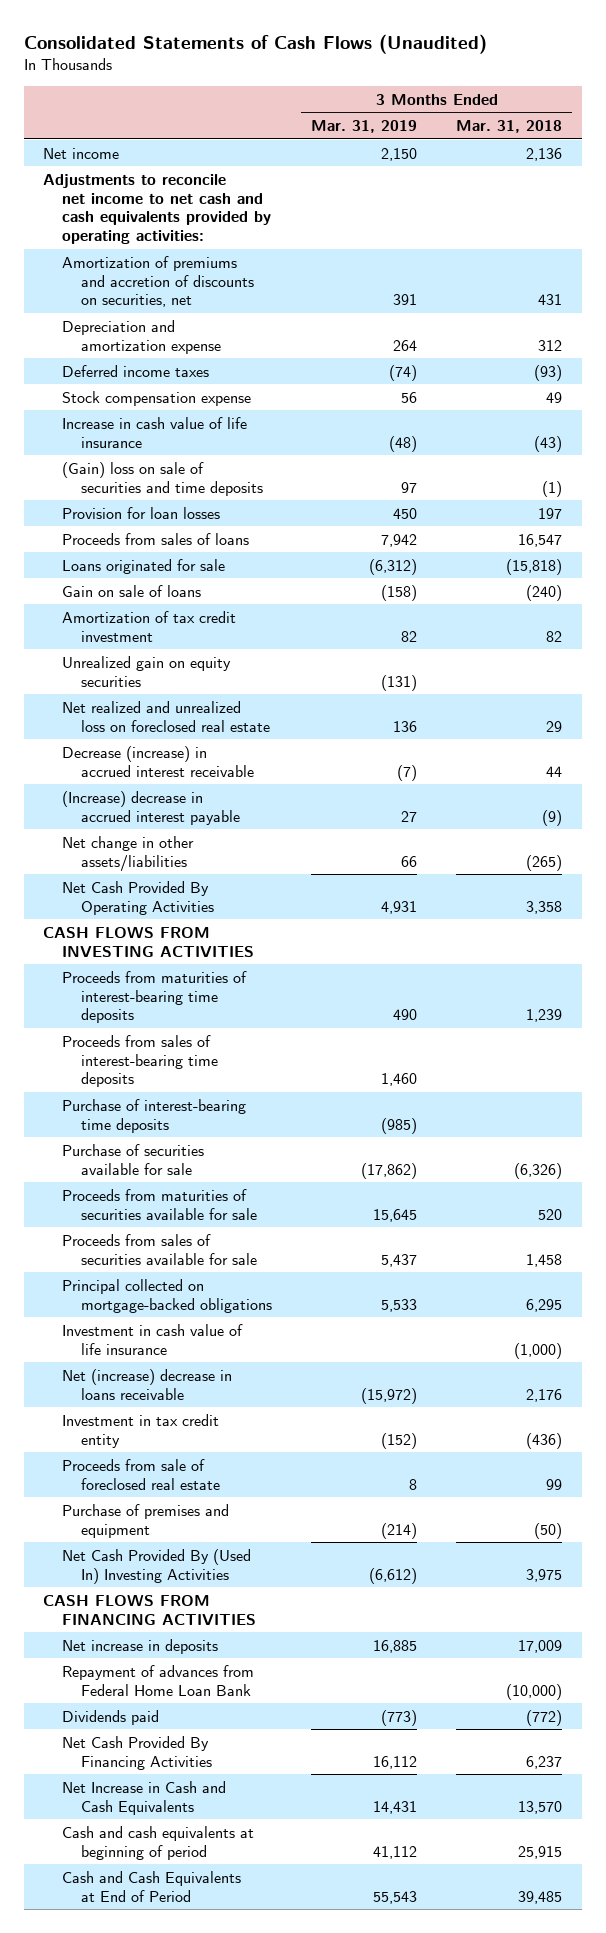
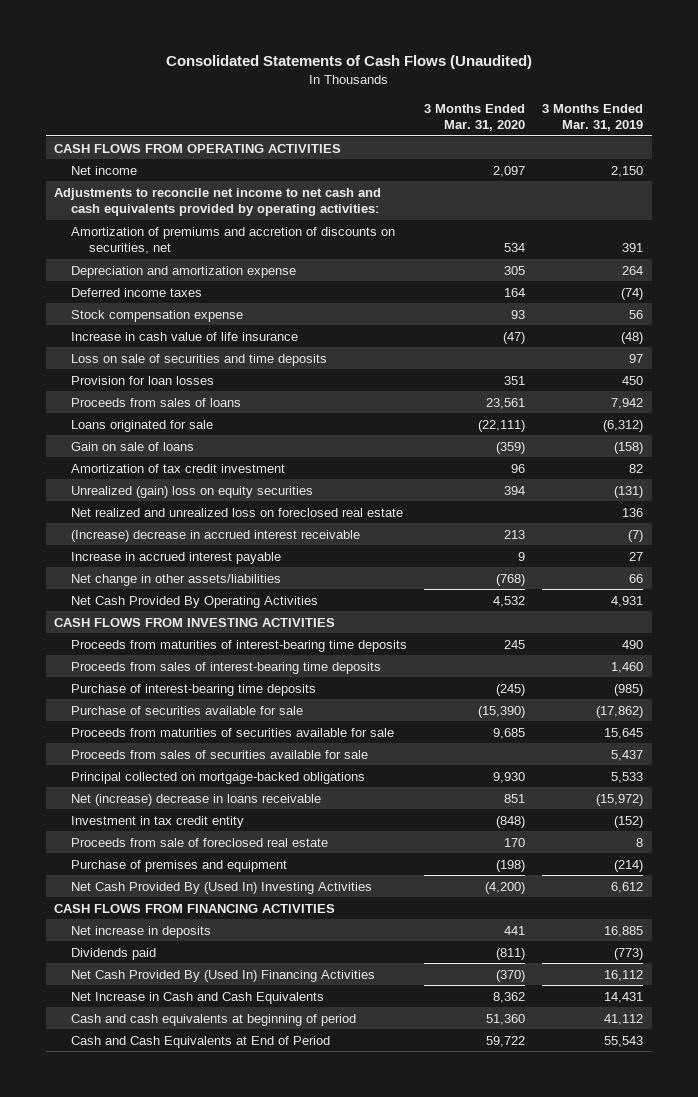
[456,120,563,134] Mar. 31, 2018 -> none
none -> [424,103,526,132] 3 Months Ended Mar. 31, 2020
none -> [54,143,342,153] CASH FLOWS FROM OPERATING ACTIVITIES
[61,461,263,496] (Gain) loss on sale of securities and time deposits -> [71,353,328,366] Loss on sale of securities and time deposits
[61,655,231,687] Unrealized gain on equity securities -> [71,485,314,498] Unrealized (gain) loss on equity securities
[61,745,254,777] Decrease (increase) in accrued interest receivable -> [71,529,361,542] (Increase) decrease in accrued interest receivable
[61,790,240,825] (Increase) decrease in accrued interest payable -> [71,551,282,564] Increase in accrued interest payable
[61,1323,243,1355] Investment in cash value of life insurance -> none
[368,1567,417,1584] (6,612) -> [611,881,644,893] 6,612
[61,1664,254,1696] Repayment of advances from Federal Home Loan Bank -> none
[61,1735,212,1770] Net Cash Provided By Financing Activities -> [71,969,376,982] Net Cash Provided By (Used In) Financing Activities

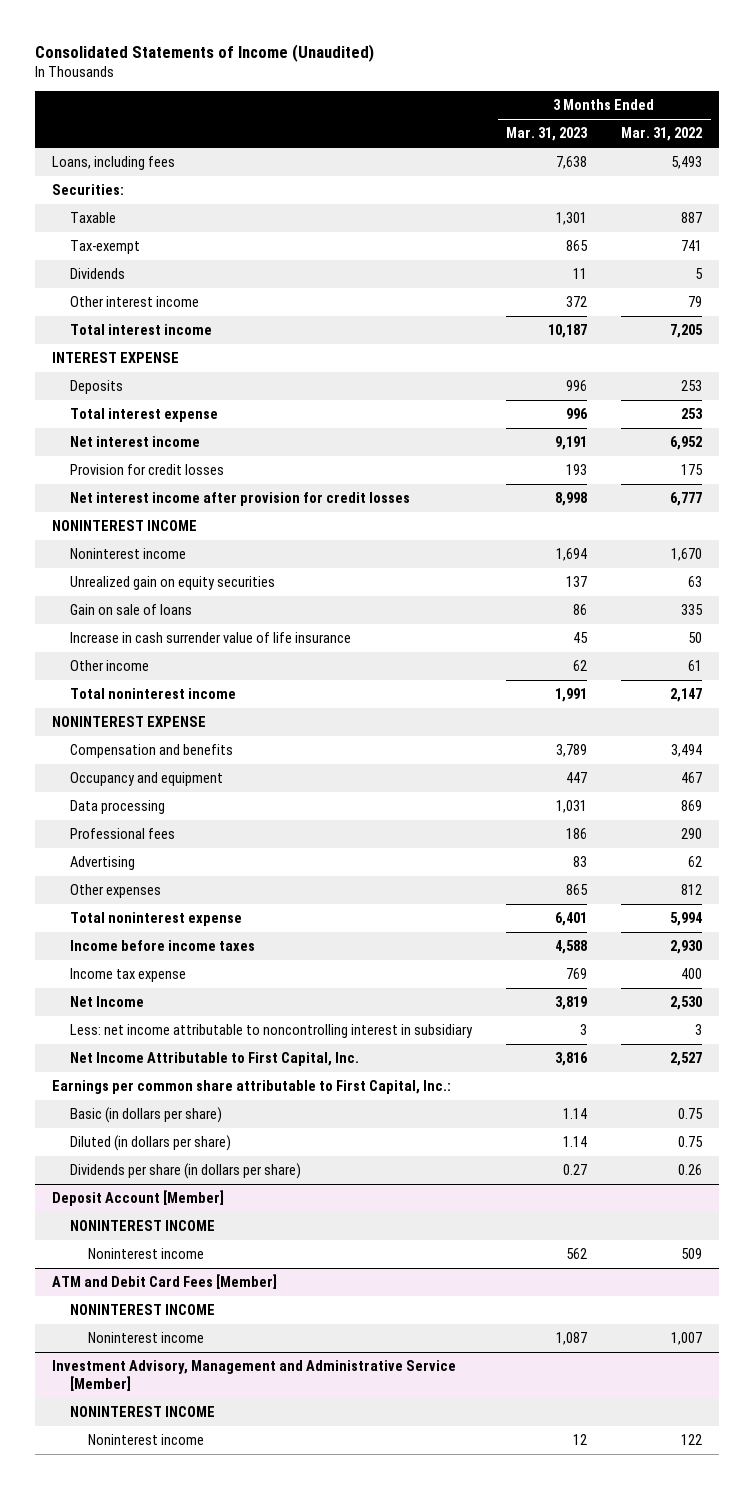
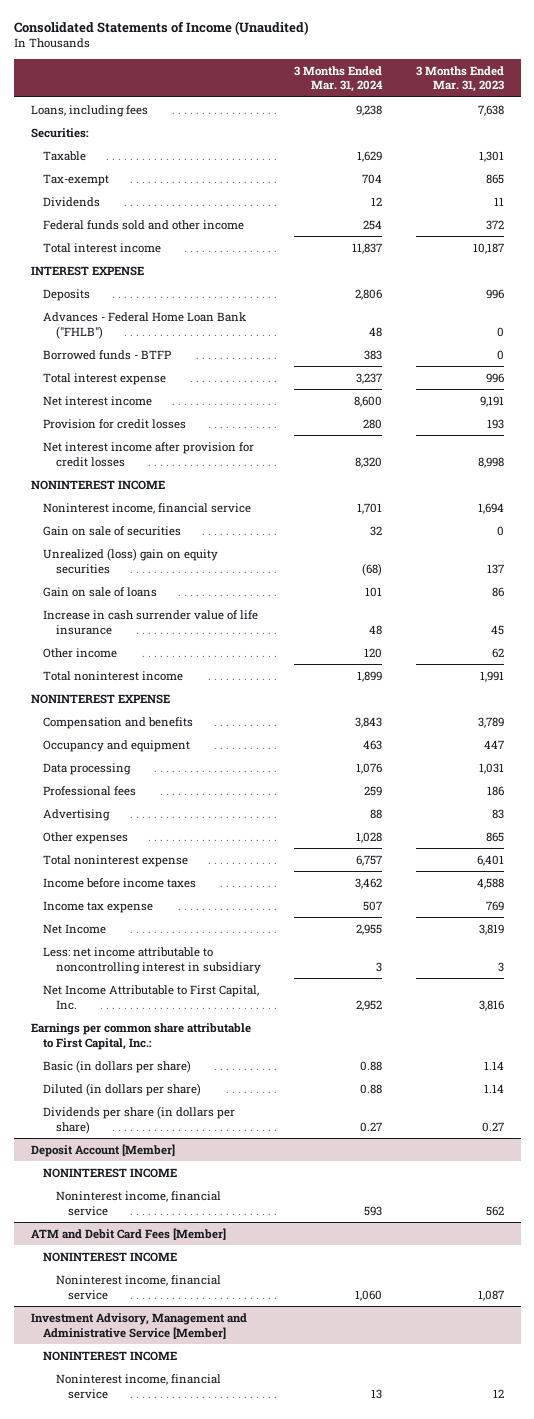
[621,127,703,142] Mar. 31, 2022 -> none
none -> [294,65,384,93] 3 Months Ended Mar. 31, 2024
[70,296,200,308] Other interest income -> [43,219,245,230] Federal funds sold and other income
none -> [43,311,247,339] Advances - Federal Home Loan Bank ("FHLB")
none -> [43,349,172,360] Borrowed funds - BTFP
[70,548,187,560] Noninterest income -> [43,502,252,514] Noninterest income, financial service
none -> [43,525,182,536] Gain on sale of securities
[70,576,276,591] Unrealized gain on equity securities -> [43,547,219,574] Unrealized (loss) gain on equity securities
[88,1248,205,1260] Noninterest income -> [55,1190,221,1216] Noninterest income, financial service
[88,1332,205,1344] Noninterest income -> [55,1274,221,1300] Noninterest income, financial service
[88,1434,205,1446] Noninterest income -> [55,1373,221,1399] Noninterest income, financial service

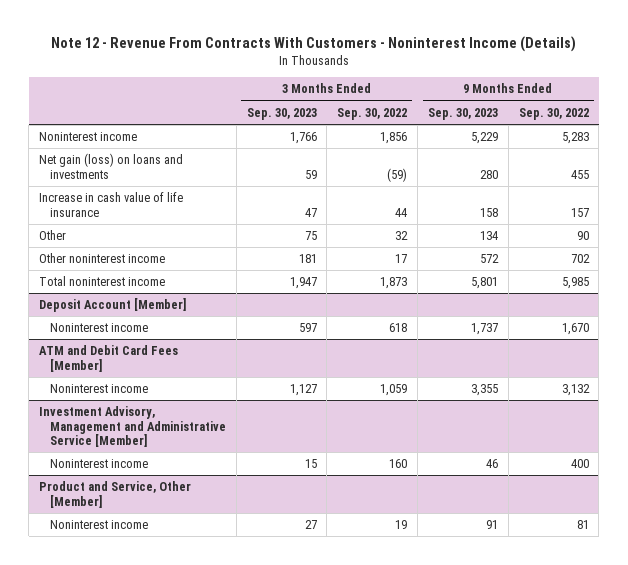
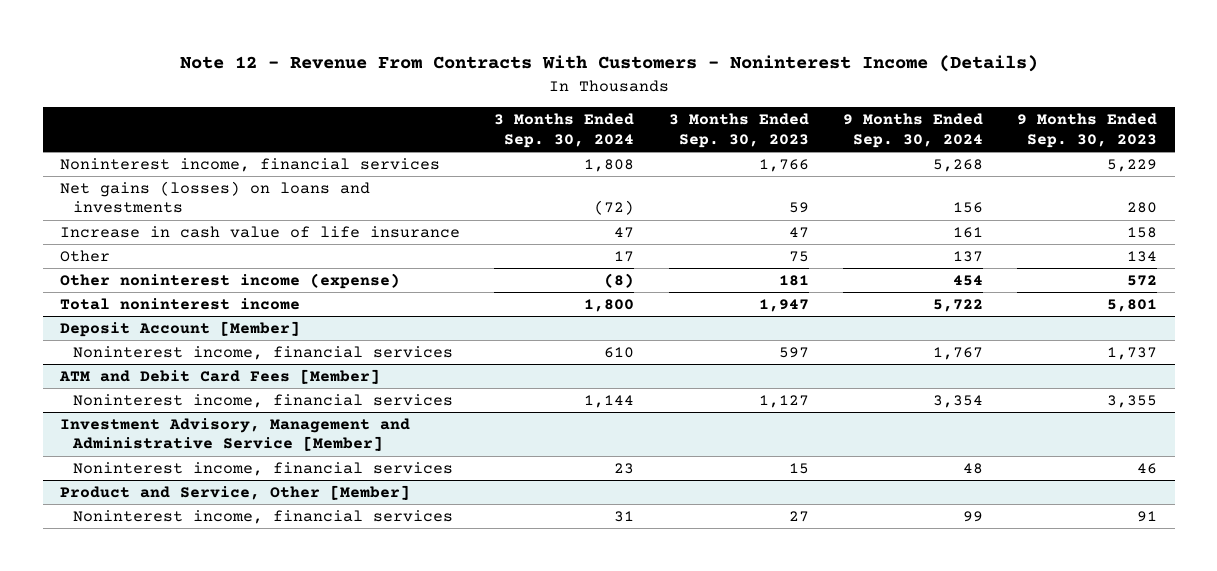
[337,107,408,120] Sep. 30, 2022 -> none
[518,107,589,120] Sep. 30, 2022 -> none
none -> [494,113,635,148] 3 Months Ended Sep. 30, 2024
none -> [843,113,984,148] 9 Months Ended Sep. 30, 2024
[38,132,137,142] Noninterest income -> [59,157,440,172] Noninterest income, financial services
[38,153,183,179] Net gain (loss) on loans and investments -> [59,180,370,214] Net gains (losses) on loans and investments
[38,253,165,264] Other noninterest income -> [59,272,400,289] Other noninterest income (expense)
[49,323,148,333] Noninterest income -> [72,345,453,360] Noninterest income, financial services
[49,384,148,394] Noninterest income -> [72,393,453,408] Noninterest income, financial services
[49,459,148,469] Noninterest income -> [72,461,453,476] Noninterest income, financial services
[49,520,148,530] Noninterest income -> [72,509,453,524] Noninterest income, financial services

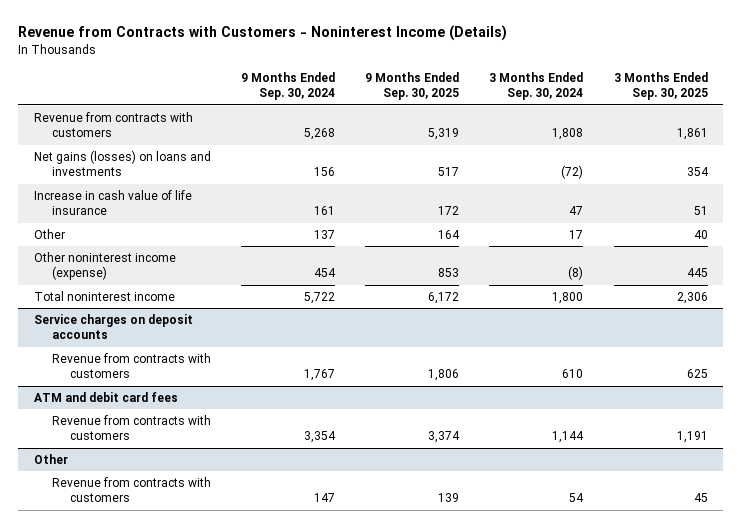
[179,55,1038,73] Note 12 - Revenue From Contracts With Customers - Noninterest Income (Details) -> [18,25,508,42] Revenue from Contracts with Customers - Noninterest Income (Details)
[668,113,809,148] 3 Months Ended Sep. 30, 2023 -> none
[1017,113,1158,148] 9 Months Ended Sep. 30, 2023 -> none
none -> [365,72,460,101] 9 Months Ended Sep. 30, 2025
none -> [613,72,708,101] 3 Months Ended Sep. 30, 2025
[59,157,440,172] Noninterest income, financial services -> [33,112,193,138] Revenue from contracts with customers
[59,320,300,337] Deposit Account [Member] -> none
[59,417,410,452] Investment Advisory, Management and Administrative Service [Member] -> none
[72,461,453,476] Noninterest income, financial services -> none
[72,509,453,524] Noninterest income, financial services -> none
none -> [33,314,193,340] Service charges on deposit accounts
[72,345,453,360] Noninterest income, financial services -> [51,353,211,379] Revenue from contracts with customers
[58,368,380,384] ATM and Debit Card Fees [Member] -> [33,392,178,403] ATM and debit card fees
[72,393,453,408] Noninterest income, financial services -> [51,415,211,441] Revenue from contracts with customers
[59,484,410,500] Product and Service, Other [Member] -> [33,454,68,465] Other
none -> [51,477,211,503] Revenue from contracts with customers

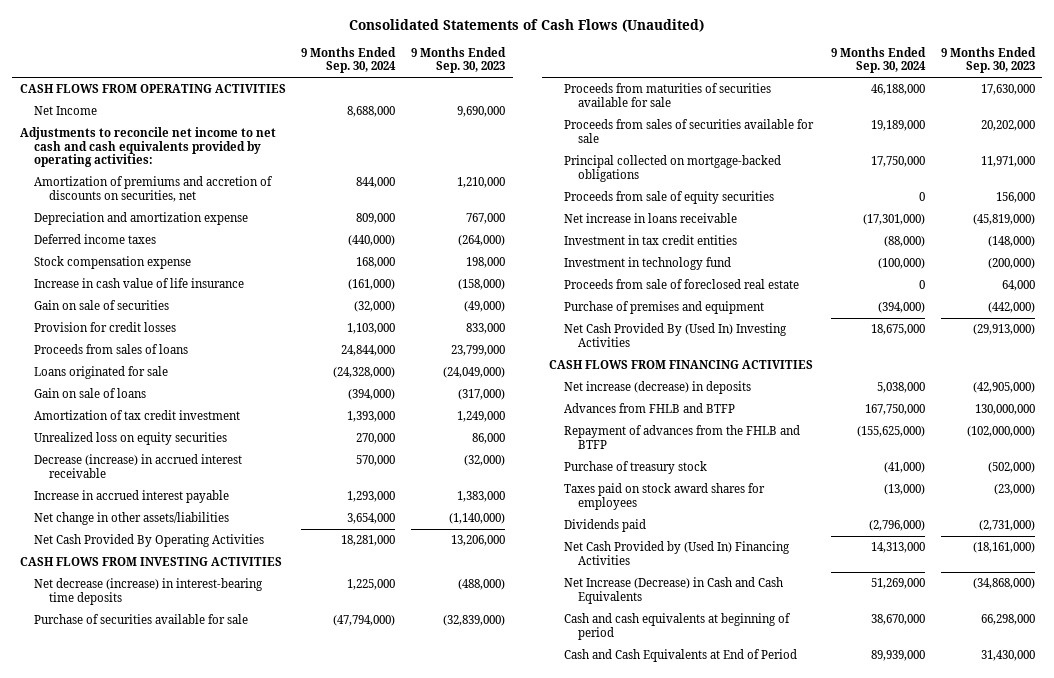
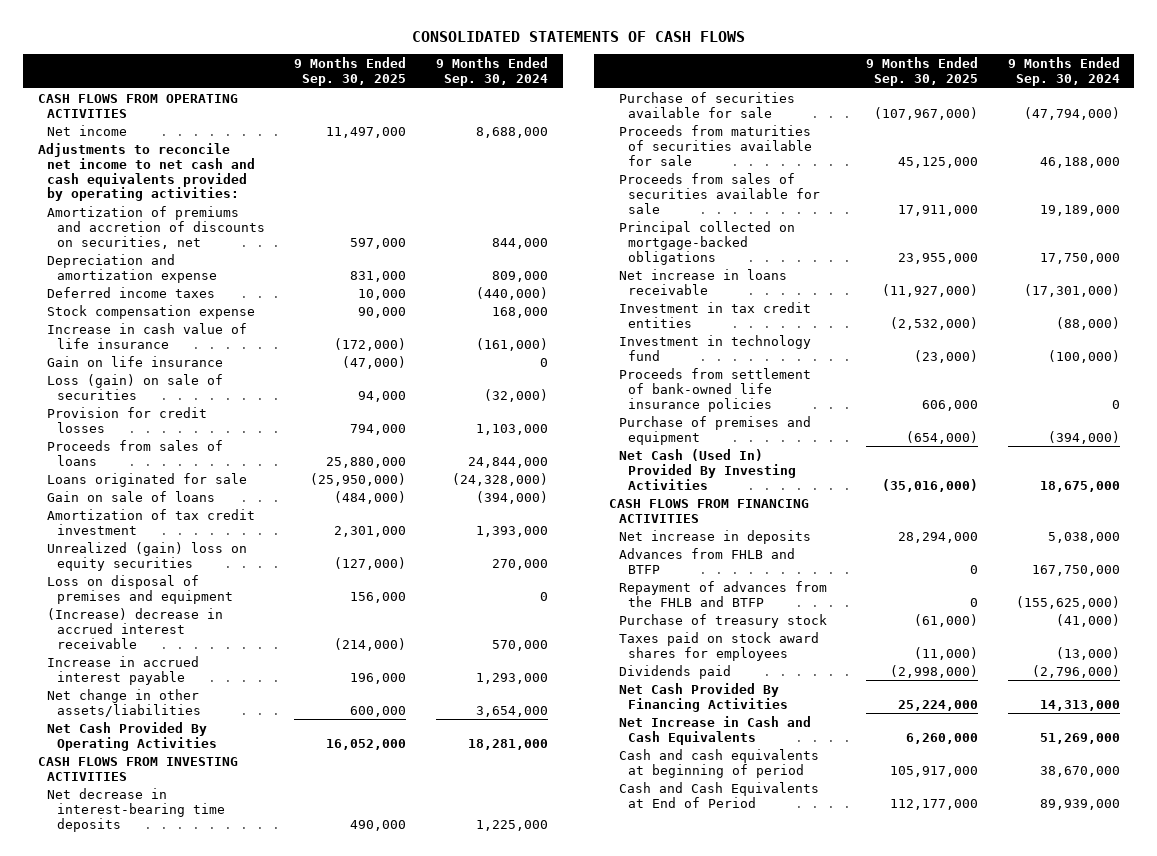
[349,18,705,32] Consolidated Statements of Cash Flows (Unaudited) -> [411,31,745,43] CONSOLIDATED STATEMENTS OF CASH FLOWS
[410,46,506,74] 9 Months Ended Sep. 30, 2023 -> none
none -> [294,57,407,86] 9 Months Ended Sep. 30, 2025
[34,106,98,116] Net Income -> [47,124,128,136] Net income
none -> [47,355,224,367] Gain on life insurance
[34,300,170,311] Gain on sale of securities -> [47,373,224,400] Loss (gain) on sale of securities
[34,432,228,446] Unrealized loss on equity securities -> [47,541,248,571] Unrealized (gain) loss on equity securities
none -> [47,574,233,604] Loss on disposal of premises and equipment
[34,454,243,478] Decrease (increase) in accrued interest receivable -> [47,607,224,649] (Increase) decrease in accrued interest receivable
[34,578,264,605] Net decrease (increase) in interest-bearing time deposits -> [47,787,225,832] Net decrease in interest-bearing time deposits
[563,191,774,205] Proceeds from sale of equity securities -> none
[563,279,799,290] Proceeds from sale of foreclosed real estate -> none
none -> [618,367,811,412] Proceeds from settlement of bank-owned life insurance policies
[563,323,787,347] Net Cash Provided By (Used In) Investing Activities -> [618,448,797,490] Net Cash (Used In) Provided By Investing Activities
[563,381,751,395] Net increase (decrease) in deposits -> [618,529,811,544] Net increase in deposits
[563,541,790,565] Net Cash Provided by (Used In) Financing Activities -> [618,682,789,712] Net Cash Provided By Financing Activities
[563,577,783,604] Net Increase (Decrease) in Cash and Cash Equivalents -> [618,715,811,745] Net Increase in Cash and Cash Equivalents

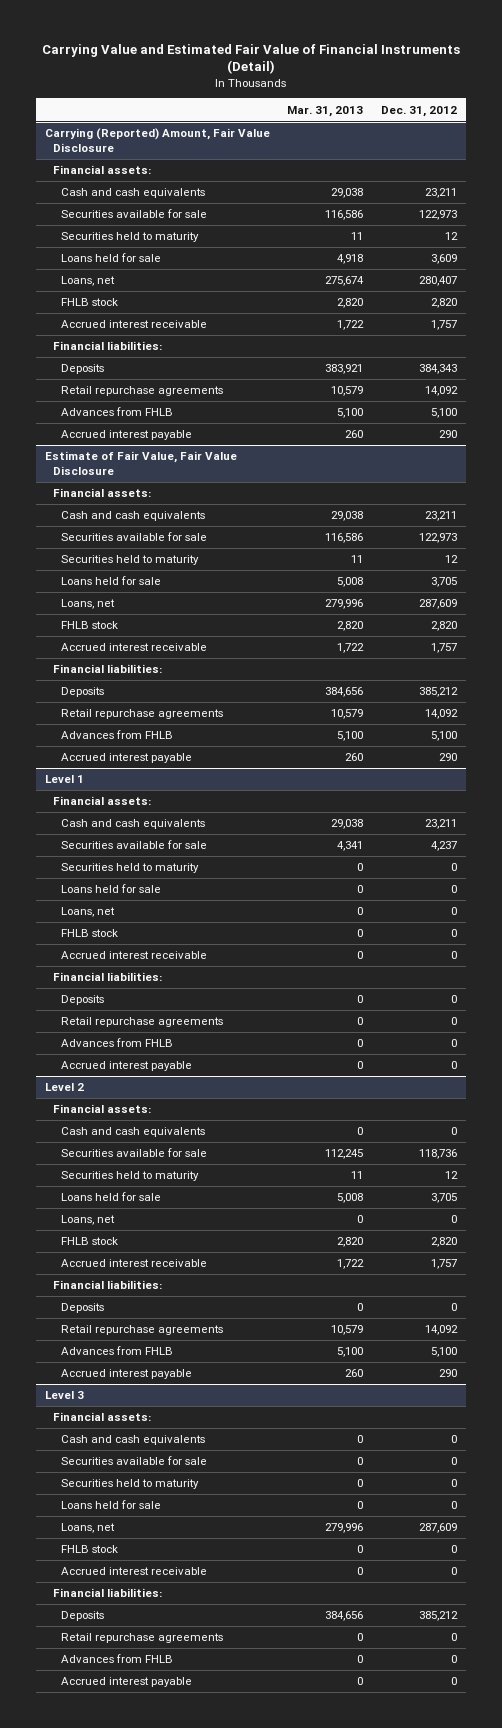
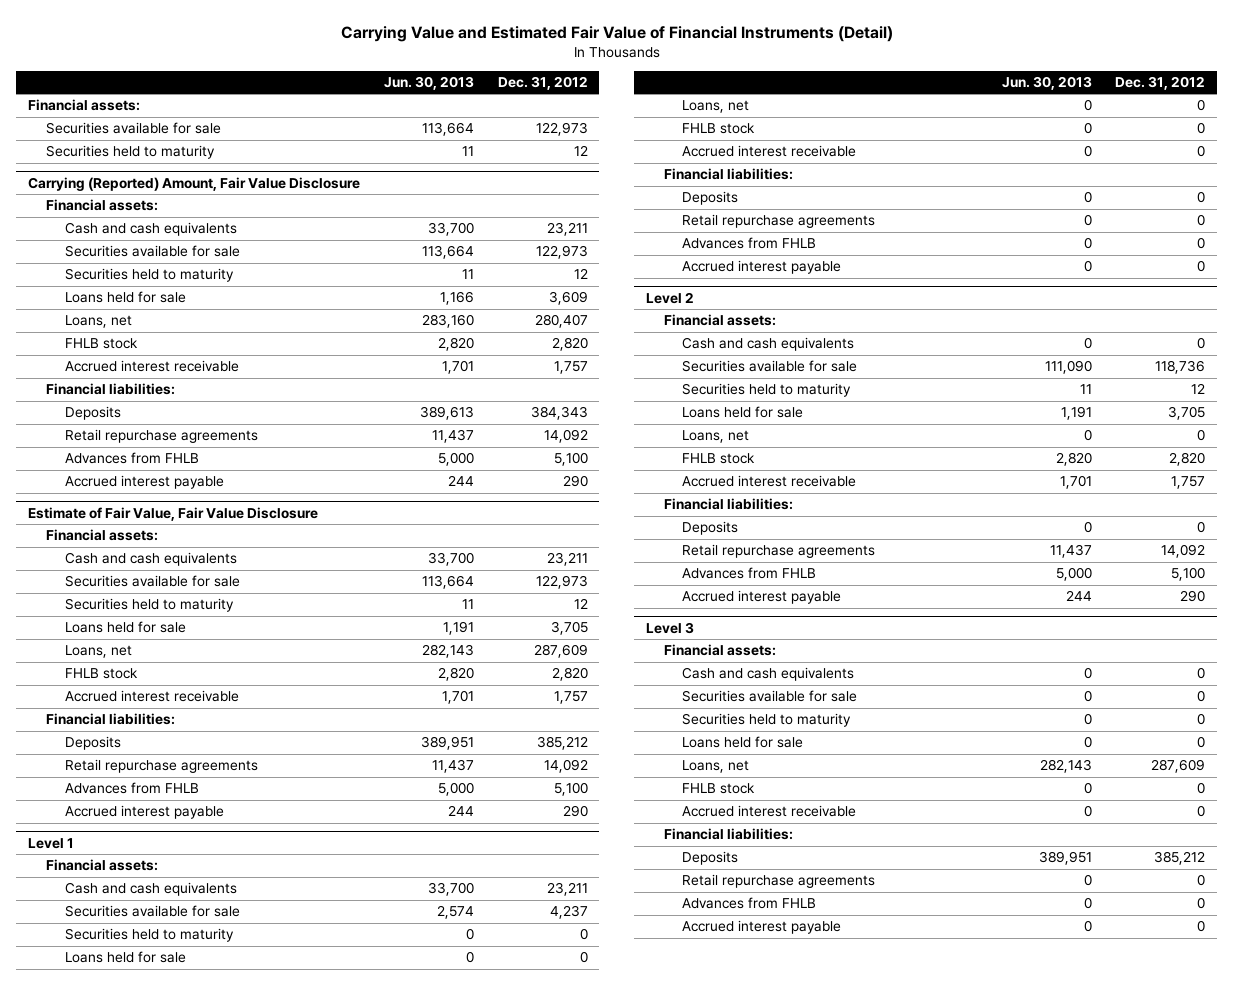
[287,105,364,117] Mar. 31, 2013 -> none
none -> [383,75,474,90] Jun. 30, 2013
none -> [28,99,141,112] Financial assets:
none -> [46,122,222,135] Securities available for sale
none -> [46,145,216,160] Securities held to maturity

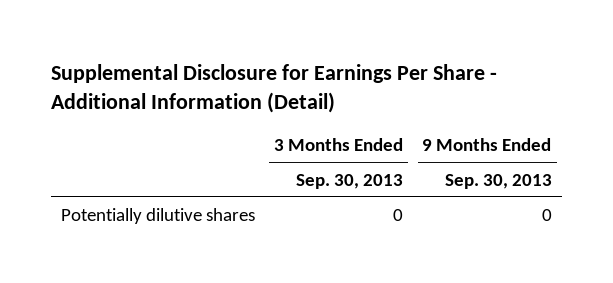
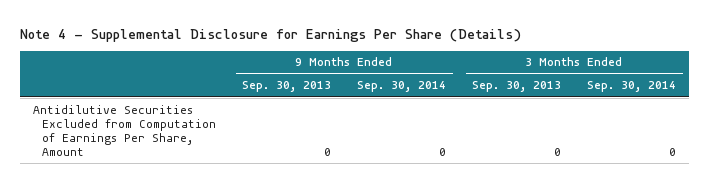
[51,64,498,114] Supplemental Disclosure for Earnings Per Share - Additional Information (Detail) -> [20,28,522,42] Note 4 - Supplemental Disclosure for Earnings Per Share (Details)
none -> [357,81,447,93] Sep. 30, 2014
none -> [587,81,677,93] Sep. 30, 2014
[60,208,255,225] Potentially dilutive shares -> [33,104,217,157] Antidilutive Securities Excluded from Computation of Earnings Per Share, Amount

